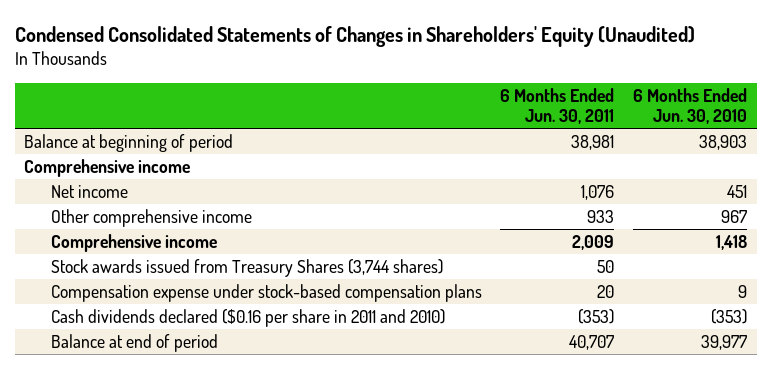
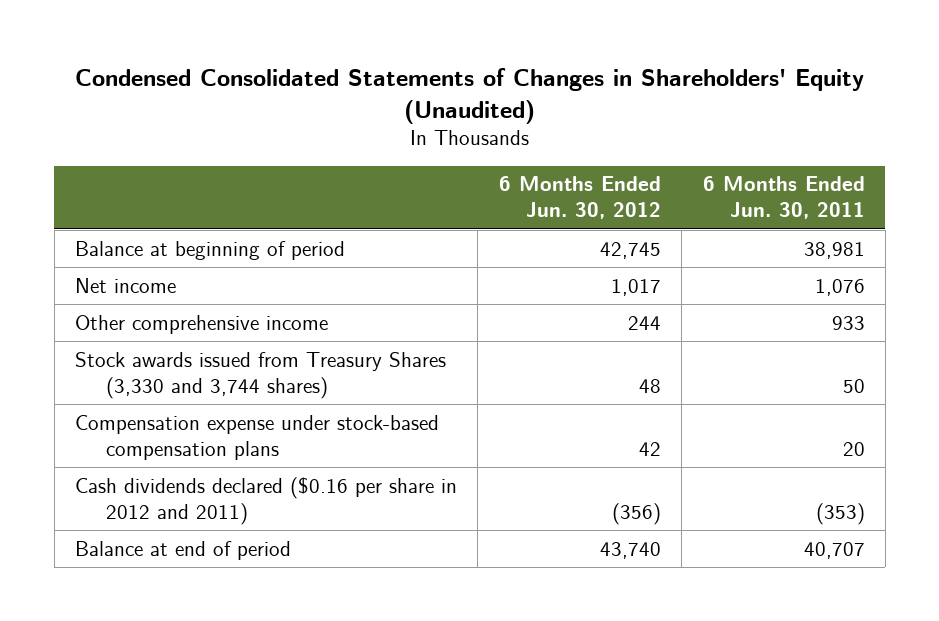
[633,87,748,125] 6 Months Ended Jun. 30, 2010 -> none
none -> [498,176,661,220] 6 Months Ended Jun. 30, 2012
[24,158,191,177] Comprehensive income -> none
[50,233,217,252] Comprehensive income -> none
[50,258,443,277] Stock awards issued from Treasury Shares (3,744 shares) -> [74,351,446,399] Stock awards issued from Treasury Shares (3,330 and 3,744 shares)
[50,308,445,327] Cash dividends declared ($0.16 per share in 2011 and 2010) -> [74,476,457,525] Cash dividends declared ($0.16 per share in 2012 and 2011)

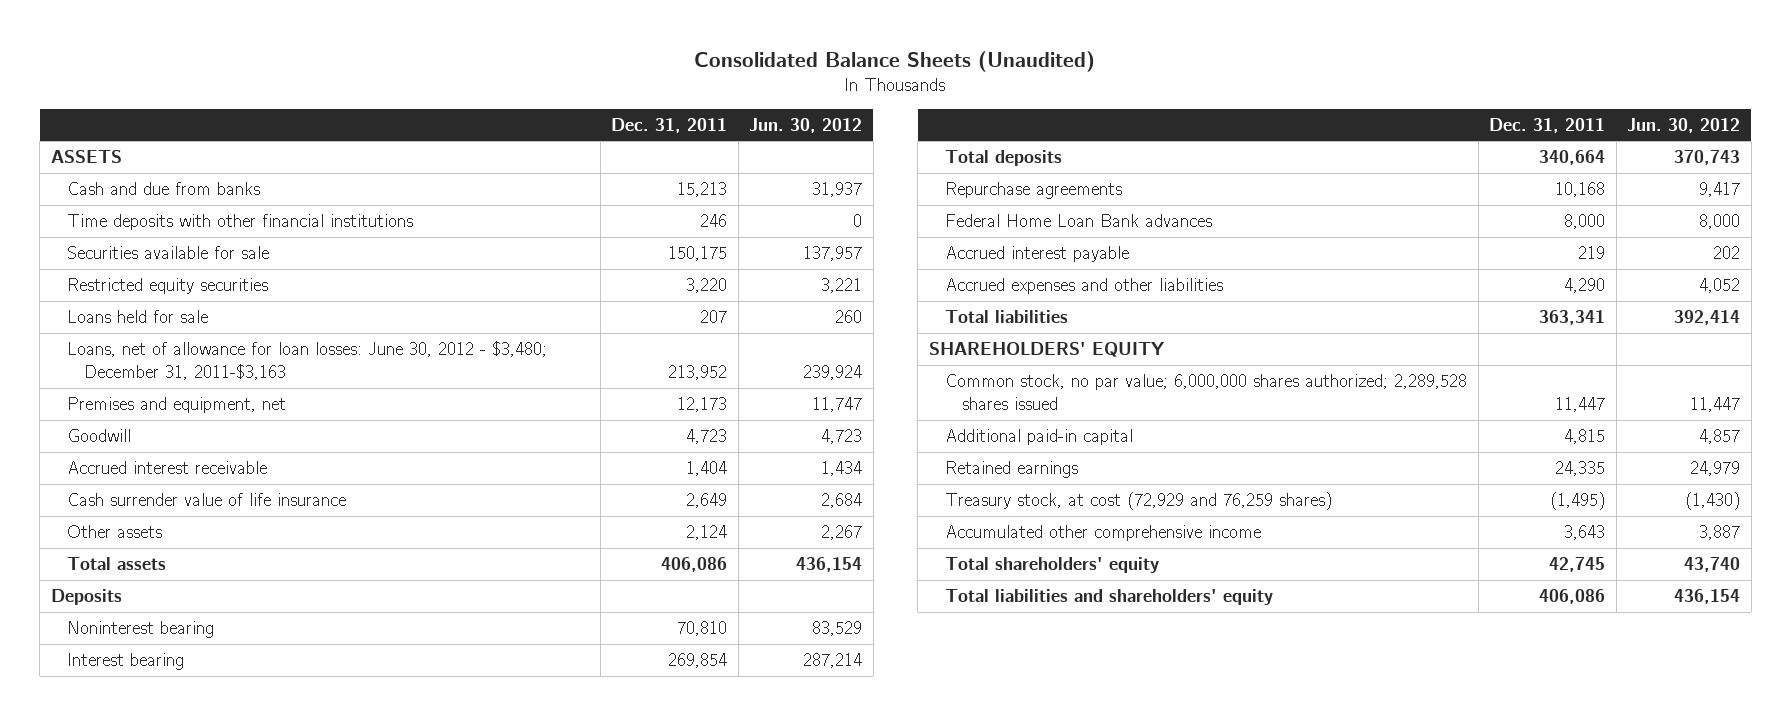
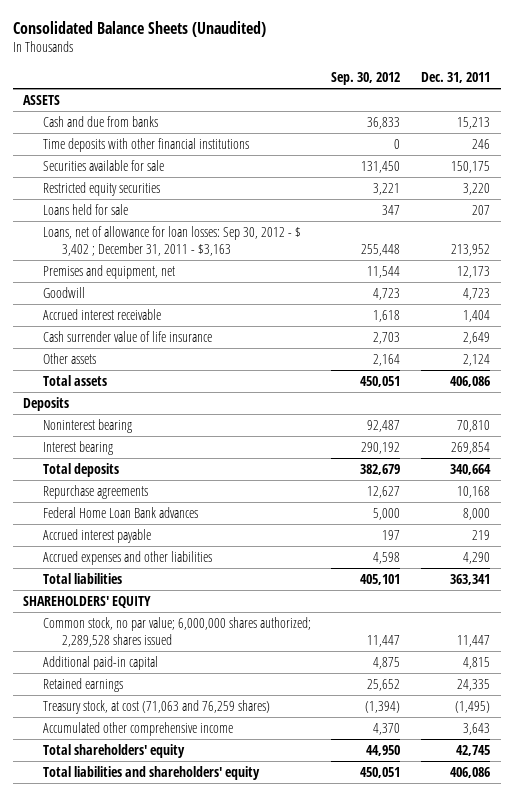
[749,117,863,133] Jun. 30, 2012 -> none
none -> [331,71,401,85] Sep. 30, 2012
[67,340,548,380] Loans, net of allowance for loan losses: June 30, 2012 - $3,480; December 31, 2011-$3,163 -> [42,225,301,256] Loans, net of allowance for loan losses: Sep 30, 2012 - $ 3,402 ; December 31, 2011 - $3,163
[945,491,1333,510] Treasury stock, at cost (72,929 and 76,259 shares) -> [42,699,270,714] Treasury stock, at cost (71,063 and 76,259 shares)

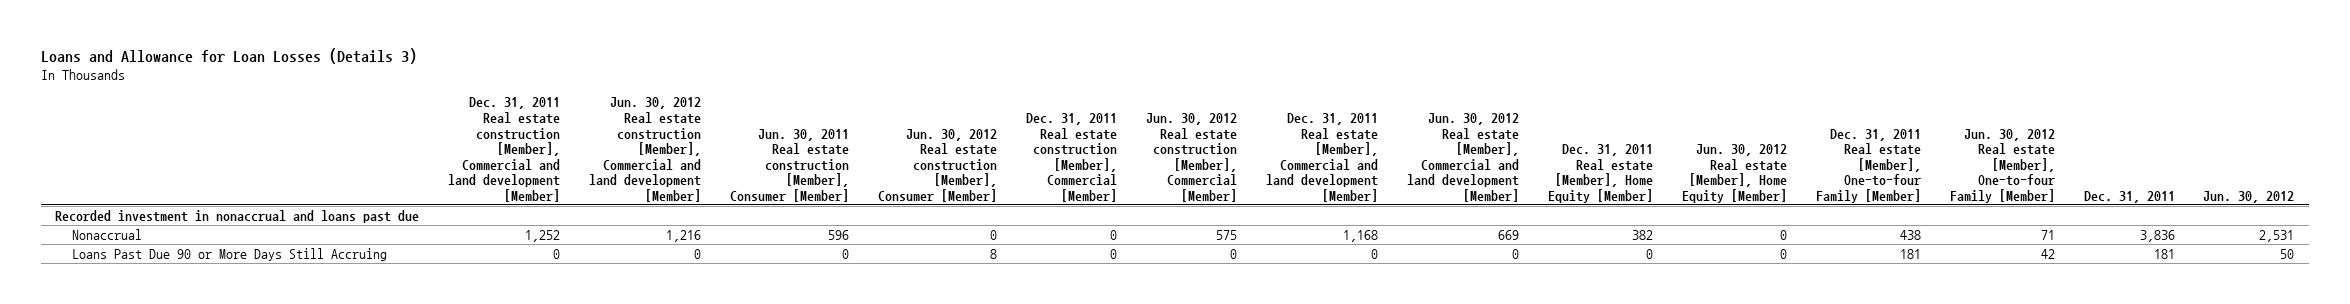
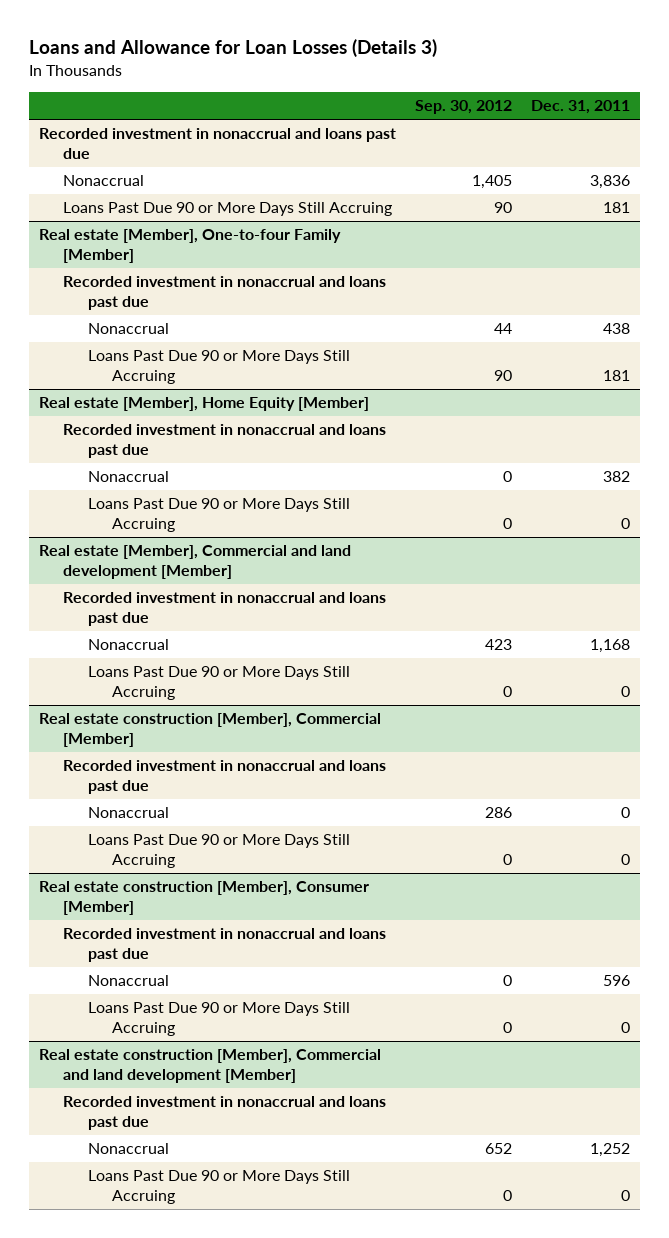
[448,97,561,202] Dec. 31, 2011 Real estate construction [Member], Commercial and land development [Member] -> none
[589,97,702,202] Jun. 30, 2012 Real estate construction [Member], Commercial and land development [Member] -> none
[730,128,850,202] Jun. 30, 2011 Real estate construction [Member], Consumer [Member] -> none
[878,128,998,202] Jun. 30, 2012 Real estate construction [Member], Consumer [Member] -> none
[1026,112,1118,202] Dec. 31, 2011 Real estate construction [Member], Commercial [Member] -> none
[1145,112,1237,202] Jun. 30, 2012 Real estate construction [Member], Commercial [Member] -> none
[1265,112,1378,202] Dec. 31, 2011 Real estate [Member], Commercial and land development [Member] -> none
[1406,112,1519,202] Jun. 30, 2012 Real estate [Member], Commercial and land development [Member] -> none
[1547,144,1653,203] Dec. 31, 2011 Real estate [Member], Home Equity [Member] -> none
[1681,144,1787,203] Jun. 30, 2012 Real estate [Member], Home Equity [Member] -> none
[1815,128,1921,203] Dec. 31, 2011 Real estate [Member], One-to-four Family [Member] -> none
[1949,128,2055,203] Jun. 30, 2012 Real estate [Member], One-to-four Family [Member] -> none
[2203,190,2295,203] Jun. 30, 2012 -> none
none -> [415,100,513,115] Sep. 30, 2012
none -> [38,229,341,263] Real estate [Member], One-to-four Family [Member]
none -> [63,276,387,310] Recorded investment in nonaccrual and loans past due
none -> [87,323,169,335] Nonaccrual
none -> [87,350,350,384] Loans Past Due 90 or More Days Still Accruing
none -> [38,397,369,412] Real estate [Member], Home Equity [Member]
none -> [63,424,387,458] Recorded investment in nonaccrual and loans past due
none -> [87,471,169,483] Nonaccrual
none -> [87,498,350,532] Loans Past Due 90 or More Days Still Accruing
none -> [38,545,351,579] Real estate [Member], Commercial and land development [Member]
none -> [63,592,387,626] Recorded investment in nonaccrual and loans past due
none -> [87,639,169,651] Nonaccrual
none -> [87,666,350,700] Loans Past Due 90 or More Days Still Accruing
none -> [38,713,381,747] Real estate construction [Member], Commercial [Member]
none -> [63,760,387,794] Recorded investment in nonaccrual and loans past due
none -> [87,807,169,819] Nonaccrual
none -> [87,834,350,868] Loans Past Due 90 or More Days Still Accruing
none -> [38,881,369,915] Real estate construction [Member], Consumer [Member]
none -> [63,928,387,962] Recorded investment in nonaccrual and loans past due
none -> [87,975,169,987] Nonaccrual
none -> [87,1002,350,1036] Loans Past Due 90 or More Days Still Accruing
none -> [38,1049,381,1083] Real estate construction [Member], Commercial and land development [Member]
none -> [63,1096,387,1130] Recorded investment in nonaccrual and loans past due
none -> [87,1143,169,1155] Nonaccrual
none -> [87,1170,350,1204] Loans Past Due 90 or More Days Still Accruing

